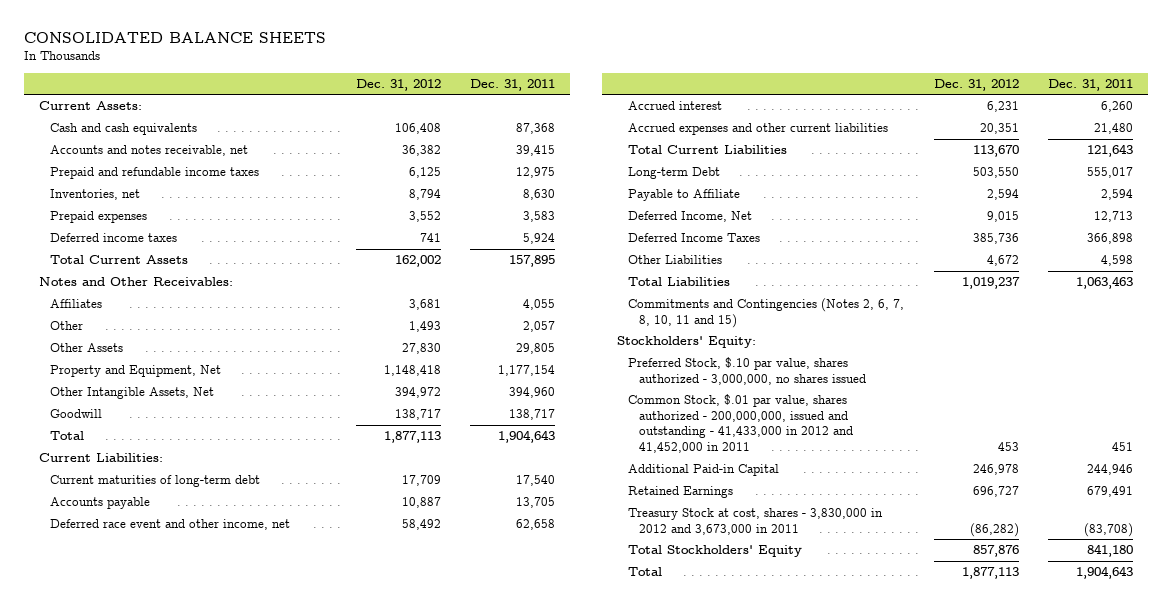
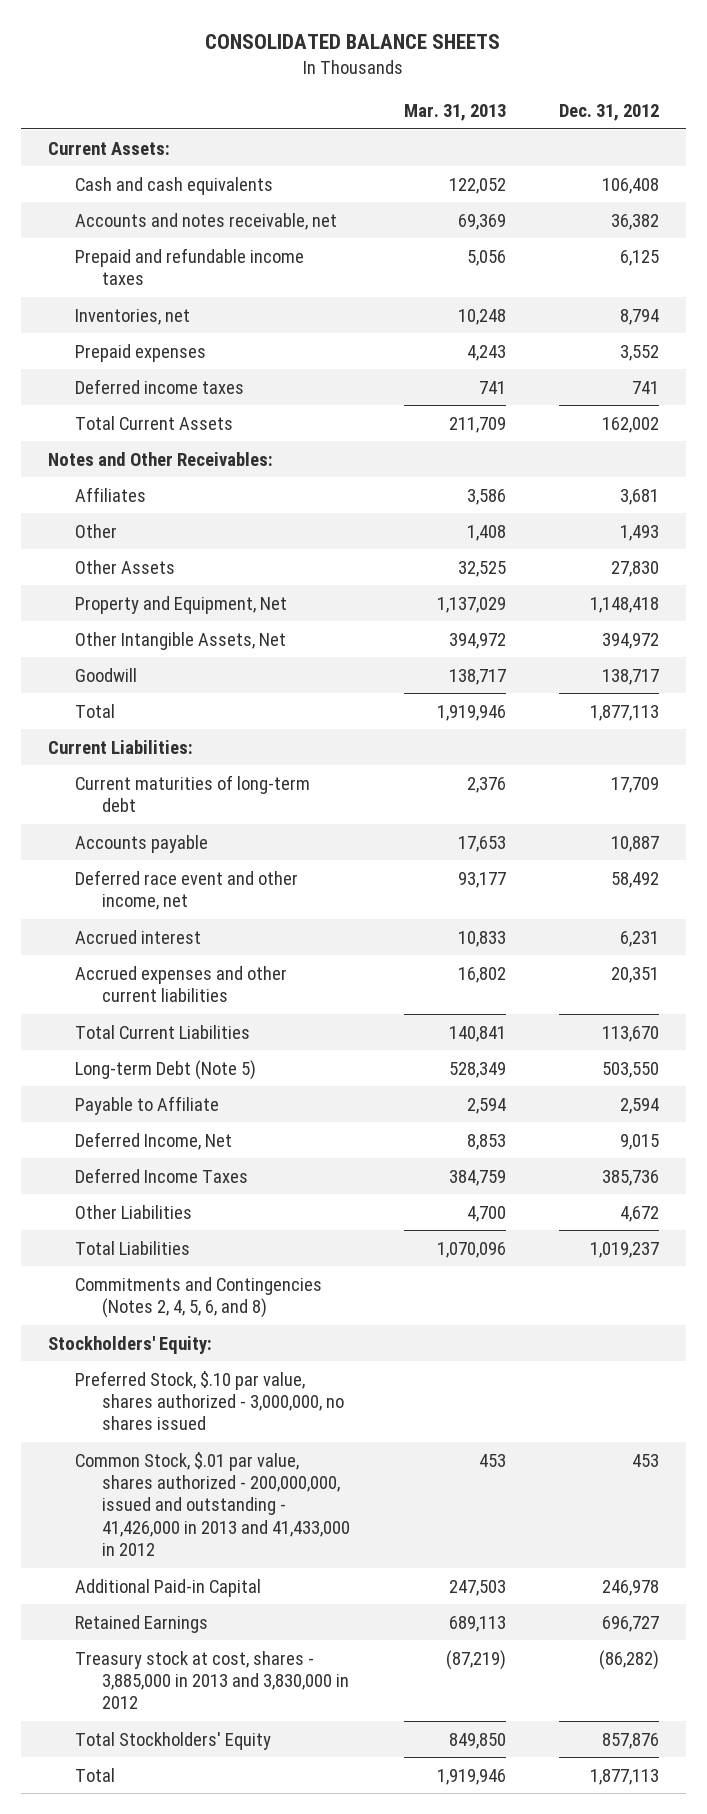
[470,78,556,91] Dec. 31, 2011 -> none
none -> [403,103,506,121] Mar. 31, 2013
[627,167,720,180] Long-term Debt -> [74,1059,256,1080] Long-term Debt (Note 5)
[627,298,904,328] Commitments and Contingencies (Notes 2, 6, 7, 8, 10, 11 and 15) -> [74,1276,322,1318] Commitments and Contingencies (Notes 2, 4, 5, 6, and 8)
[627,394,854,453] Common Stock, $.01 par value, shares authorized - 200,000,000, issued and outstanding - 41,433,000 in 2012 and 41,452,000 in 2011 -> [74,1451,351,1556] Common Stock, $.01 par value, shares authorized - 200,000,000, issued and outstanding - 41,426,000 in 2013 and 41,433,000 in 2012
[627,508,883,535] Treasury Stock at cost, shares - 3,830,000 in 2012 and 3,673,000 in 2011 -> [74,1650,350,1710] Treasury stock at cost, shares - 3,885,000 in 2013 and 3,830,000 in 2012

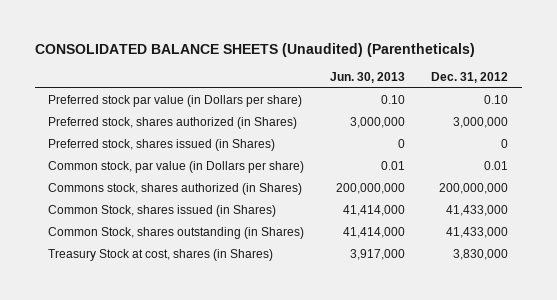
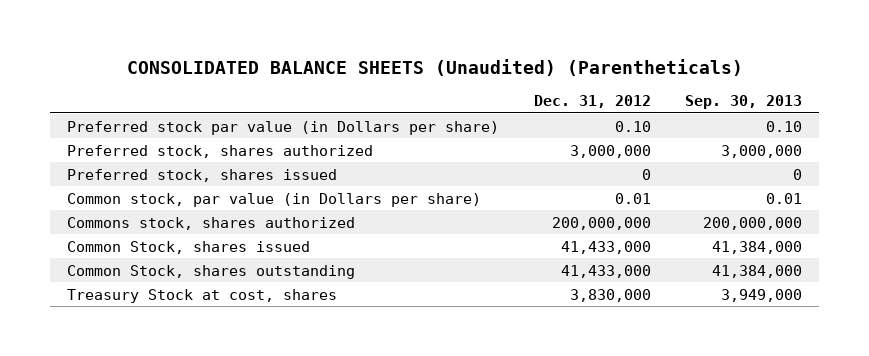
[330,72,406,84] Jun. 30, 2013 -> none
none -> [684,95,802,110] Sep. 30, 2013
[48,117,298,130] Preferred stock, shares authorized (in Shares) -> [67,144,374,158] Preferred stock, shares authorized
[48,139,276,152] Preferred stock, shares issued (in Shares) -> [67,168,338,182] Preferred stock, shares issued
[48,183,303,196] Commons stock, shares authorized (in Shares) -> [67,216,356,230] Commons stock, shares authorized
[48,205,277,218] Common Stock, shares issued (in Shares) -> [67,240,311,254] Common Stock, shares issued
[48,227,305,240] Common Stock, shares outstanding (in Shares) -> [67,264,356,279] Common Stock, shares outstanding
[48,249,274,262] Treasury Stock at cost, shares (in Shares) -> [67,288,338,303] Treasury Stock at cost, shares

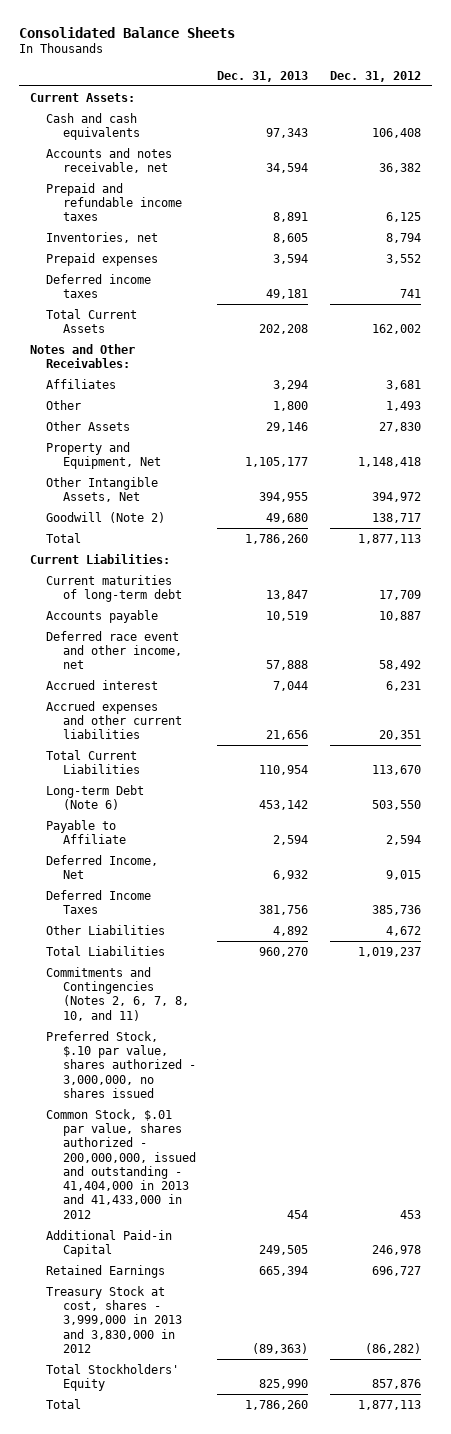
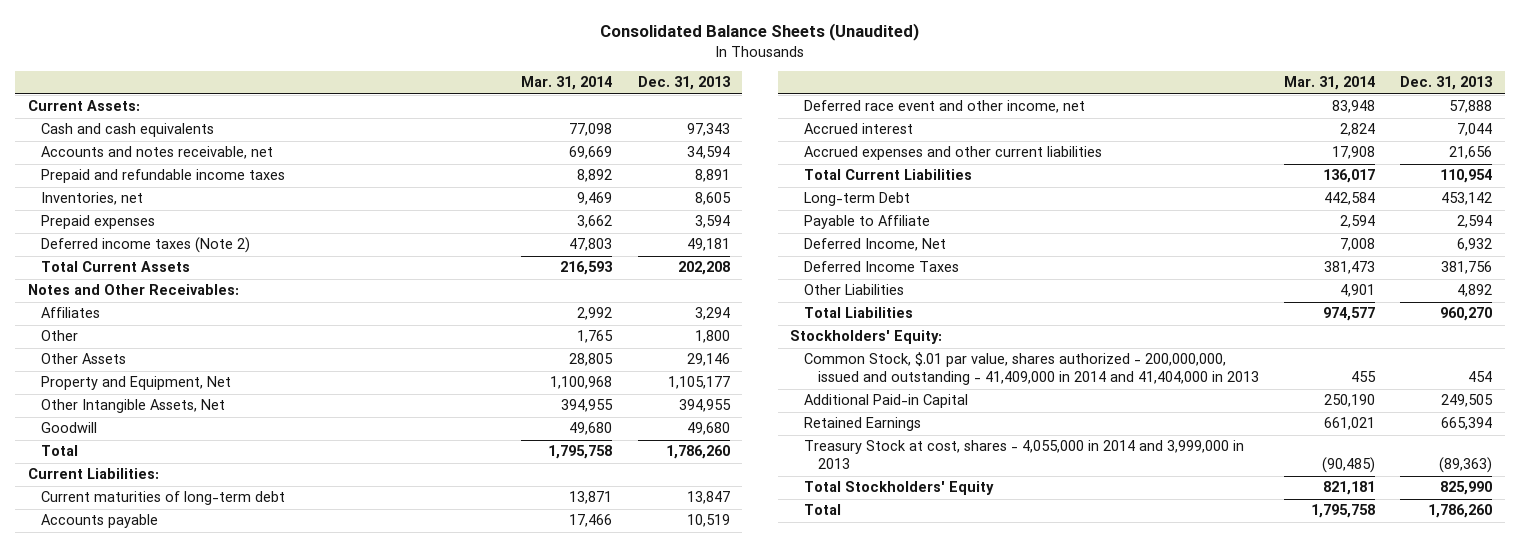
[19,26,236,38] Consolidated Balance Sheets -> [600,23,920,42] Consolidated Balance Sheets (Unaudited)
[329,70,421,82] Dec. 31, 2012 -> none
none -> [521,76,613,91] Mar. 31, 2014
[46,273,152,298] Deferred income taxes -> [41,237,251,254] Deferred income taxes (Note 2)
[46,511,166,523] Goodwill (Note 2) -> [41,422,98,434] Goodwill
[46,784,145,810] Long-term Debt (Note 6) -> [804,192,911,207] Long-term Debt
[46,966,189,1021] Commitments and Contingencies (Notes 2, 6, 7, 8, 10, and 11) -> none
[46,1030,196,1098] Preferred Stock, $.10 par value, shares authorized - 3,000,000, no shares issued -> none
none -> [790,330,943,345] Stockholders' Equity:
[46,1108,196,1219] Common Stock, $.01 par value, shares authorized - 200,000,000, issued and outstanding - 41,404,000 in 2013 and 41,433,000 in 2012 -> [804,352,1259,386] Common Stock, $.01 par value, shares authorized - 200,000,000, issued and outstanding - 41,409,000 in 2014 and 41,404,000 in 2013
[46,1285,182,1353] Treasury Stock at cost, shares - 3,999,000 in 2013 and 3,830,000 in 2012 -> [804,440,1245,470] Treasury Stock at cost, shares - 4,055,000 in 2014 and 3,999,000 in 2013

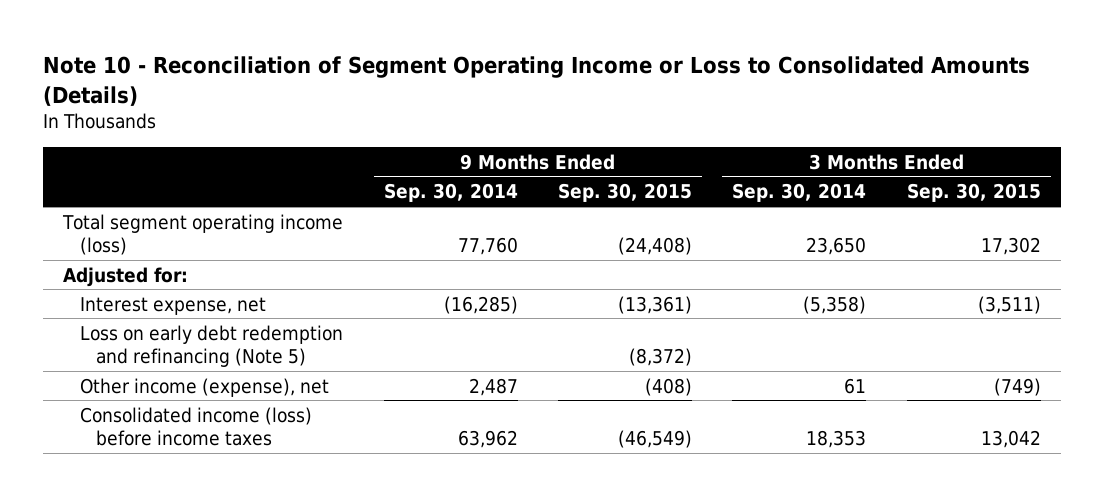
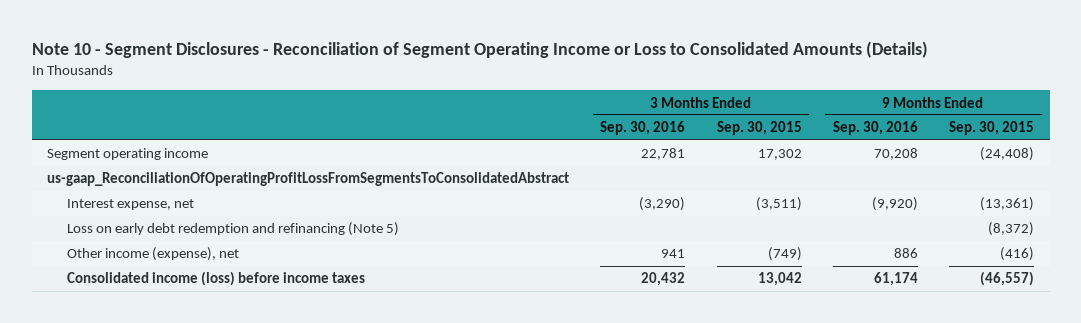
[43,55,1031,106] Note 10 - Reconciliation of Segment Operating Income or Loss to Consolidated Amounts (Details) -> [31,41,928,59] Note 10 - Segment Disclosures - Reconciliation of Segment Operating Income or Loss to Consolidated Amounts (Details)
[383,183,518,203] Sep. 30, 2014 -> none
[732,183,867,203] Sep. 30, 2014 -> none
none -> [600,121,686,136] Sep. 30, 2016
none -> [832,121,918,136] Sep. 30, 2016
[62,213,344,256] Total segment operating income (loss) -> [47,148,209,161] Segment operating income
[63,266,189,287] Adjusted for: -> [47,172,570,187] us-gaap_ReconciliationOfOperatingProfitLossFromSegmentsToConsolidatedAbstract
[645,377,693,396] (408) -> [999,247,1034,262] (416)
[618,430,693,449] (46,549) -> [979,271,1034,287] (46,557)

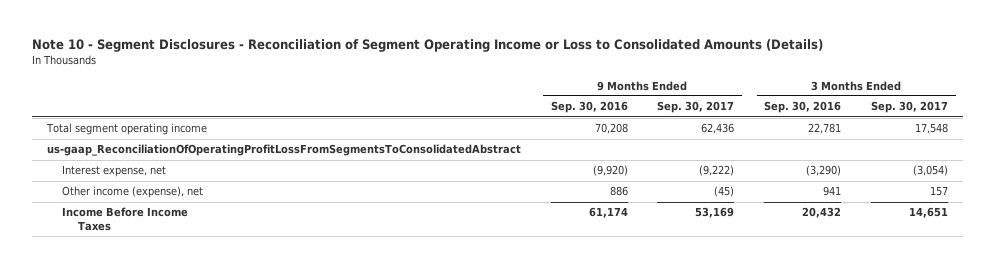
[716,121,802,136] Sep. 30, 2015 -> none
[948,121,1034,136] Sep. 30, 2015 -> none
none -> [657,101,735,114] Sep. 30, 2017
none -> [871,101,949,114] Sep. 30, 2017
[47,148,209,161] Segment operating income -> [45,123,207,136] Total segment operating income
[66,222,399,237] Loss on early debt redemption and refinancing (Note 5) -> none
[66,271,365,287] Consolidated income (loss) before income taxes -> [62,207,189,231] Income Before Income Taxes

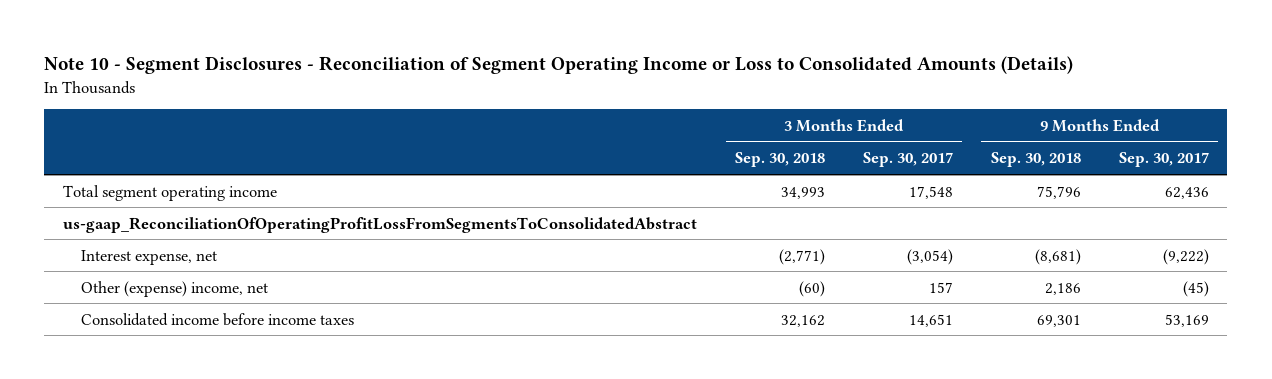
[550,101,628,114] Sep. 30, 2016 -> none
[764,101,842,114] Sep. 30, 2016 -> none
none -> [735,152,826,168] Sep. 30, 2018
none -> [990,152,1081,168] Sep. 30, 2018
[62,186,204,199] Other income (expense), net -> [80,280,268,297] Other (expense) income, net
[62,207,189,231] Income Before Income Taxes -> [80,312,354,326] Consolidated income before income taxes

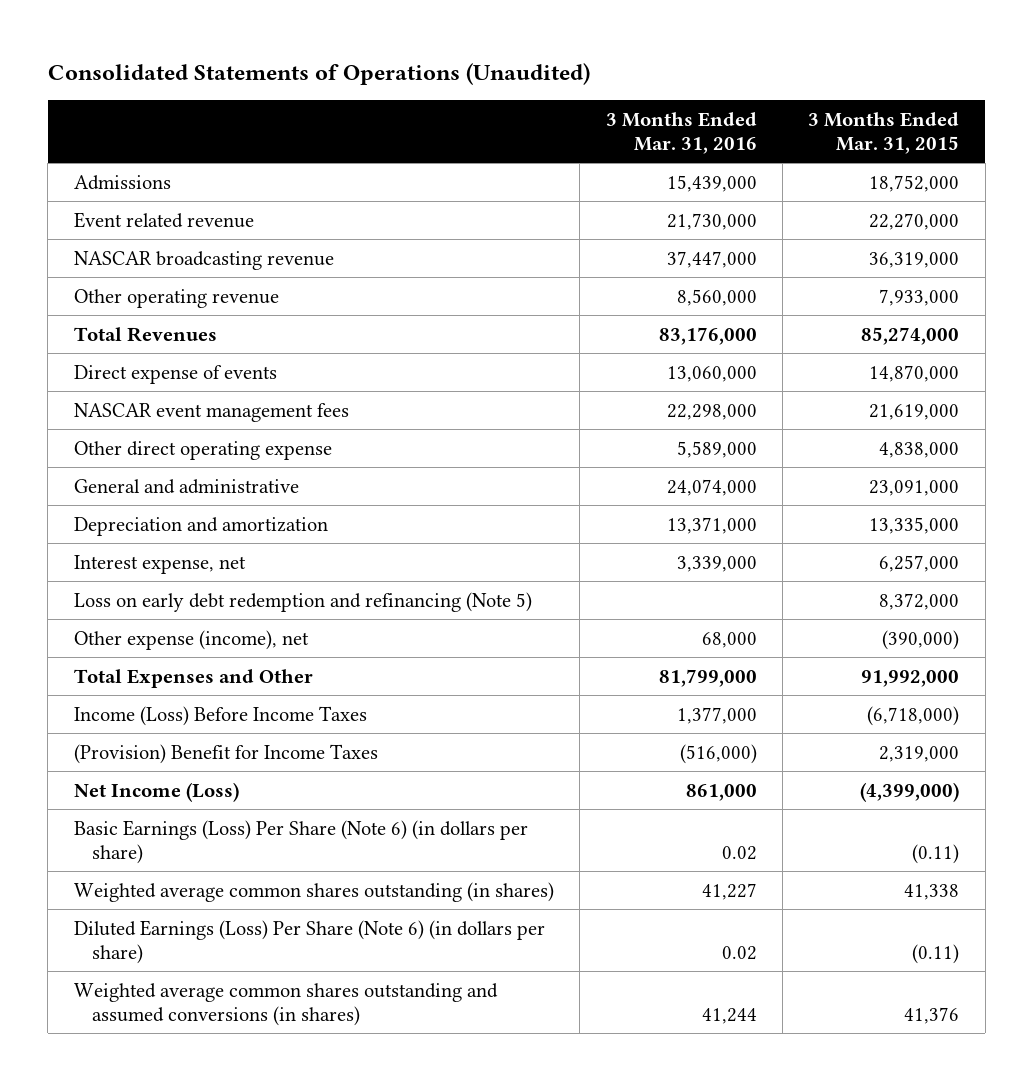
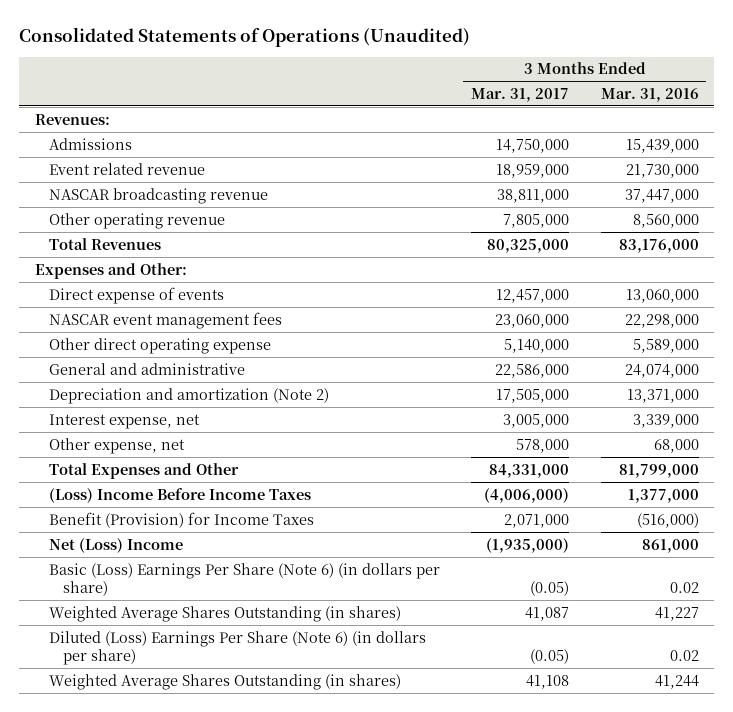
[808,111,960,155] 3 Months Ended Mar. 31, 2015 -> none
none -> [471,87,570,102] Mar. 31, 2017
none -> [34,113,110,125] Revenues:
none -> [34,262,187,279] Expenses and Other:
[73,516,328,536] Depreciation and amortization -> [48,387,329,404] Depreciation and amortization (Note 2)
[73,591,532,612] Loss on early debt redemption and refinancing (Note 5) -> none
[73,629,309,650] Other expense (income), net -> [48,437,185,454] Other expense, net
[73,705,367,726] Income (Loss) Before Income Taxes -> [48,487,311,503] (Loss) Income Before Income Taxes
[73,743,378,764] (Provision) Benefit for Income Taxes -> [48,511,314,528] Benefit (Provision) for Income Taxes
[73,781,239,802] Net Income (Loss) -> [48,537,183,553] Net (Loss) Income
[73,819,528,864] Basic Earnings (Loss) Per Share (Note 6) (in dollars per share) -> [48,562,440,597] Basic (Loss) Earnings Per Share (Note 6) (in dollars per share)
[73,881,554,902] Weighted average common shares outstanding (in shares) -> [48,605,401,622] Weighted Average Shares Outstanding (in shares)
[73,919,545,964] Diluted Earnings (Loss) Per Share (Note 6) (in dollars per share) -> [48,630,426,666] Diluted (Loss) Earnings Per Share (Note 6) (in dollars per share)
[73,982,498,1026] Weighted average common shares outstanding and assumed conversions (in shares) -> [48,673,401,690] Weighted Average Shares Outstanding (in shares)

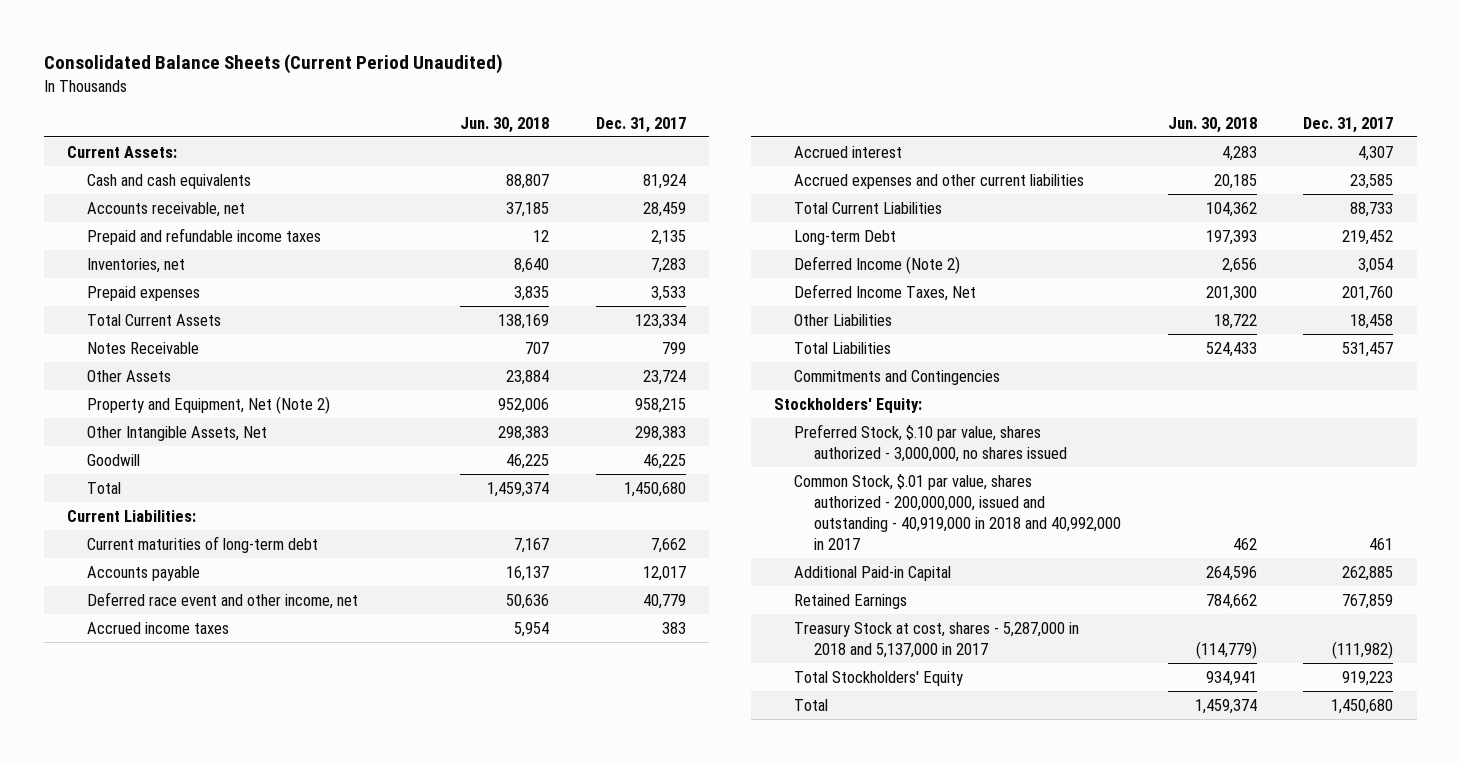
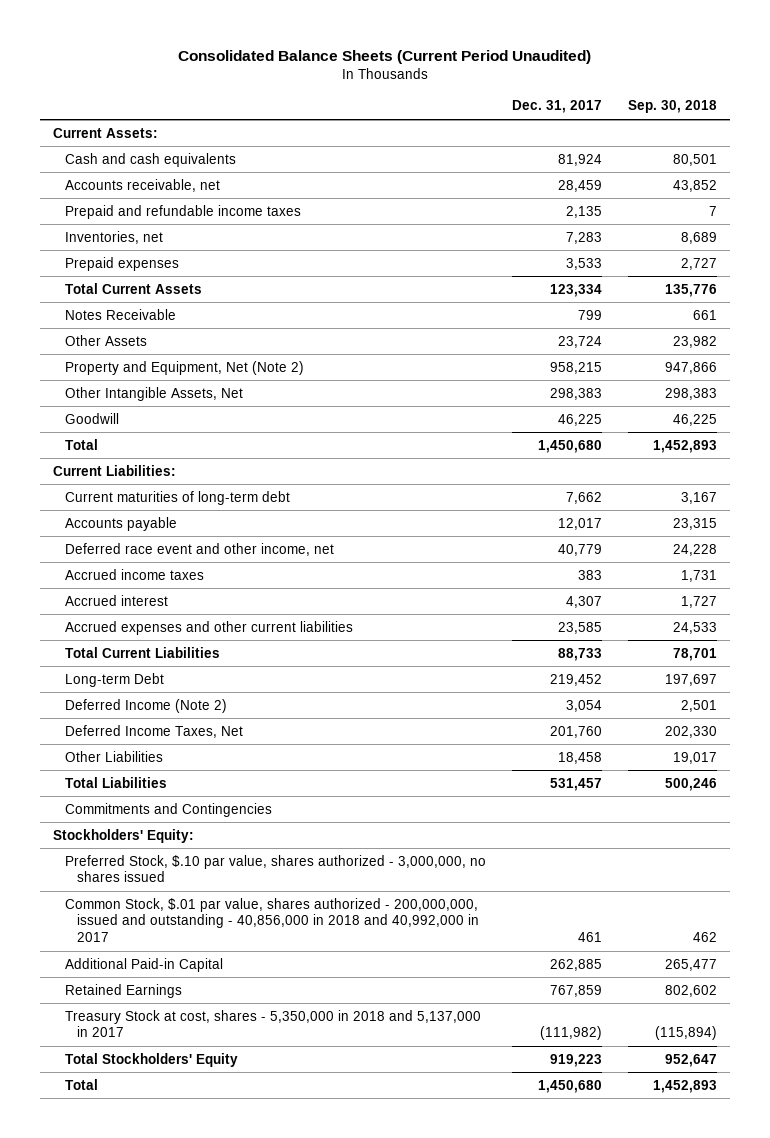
[460,116,550,133] Jun. 30, 2018 -> none
none -> [628,100,718,114] Sep. 30, 2018
[794,473,1121,551] Common Stock, $.01 par value, shares authorized - 200,000,000, issued and outstanding - 40,919,000 in 2018 and 40,992,000 in 2017 -> [65,897,480,943] Common Stock, $.01 par value, shares authorized - 200,000,000, issued and outstanding - 40,856,000 in 2018 and 40,992,000 in 2017
[794,621,1080,659] Treasury Stock at cost, shares - 5,287,000 in 2018 and 5,137,000 in 2017 -> [65,1009,482,1038] Treasury Stock at cost, shares - 5,350,000 in 2018 and 5,137,000 in 2017

